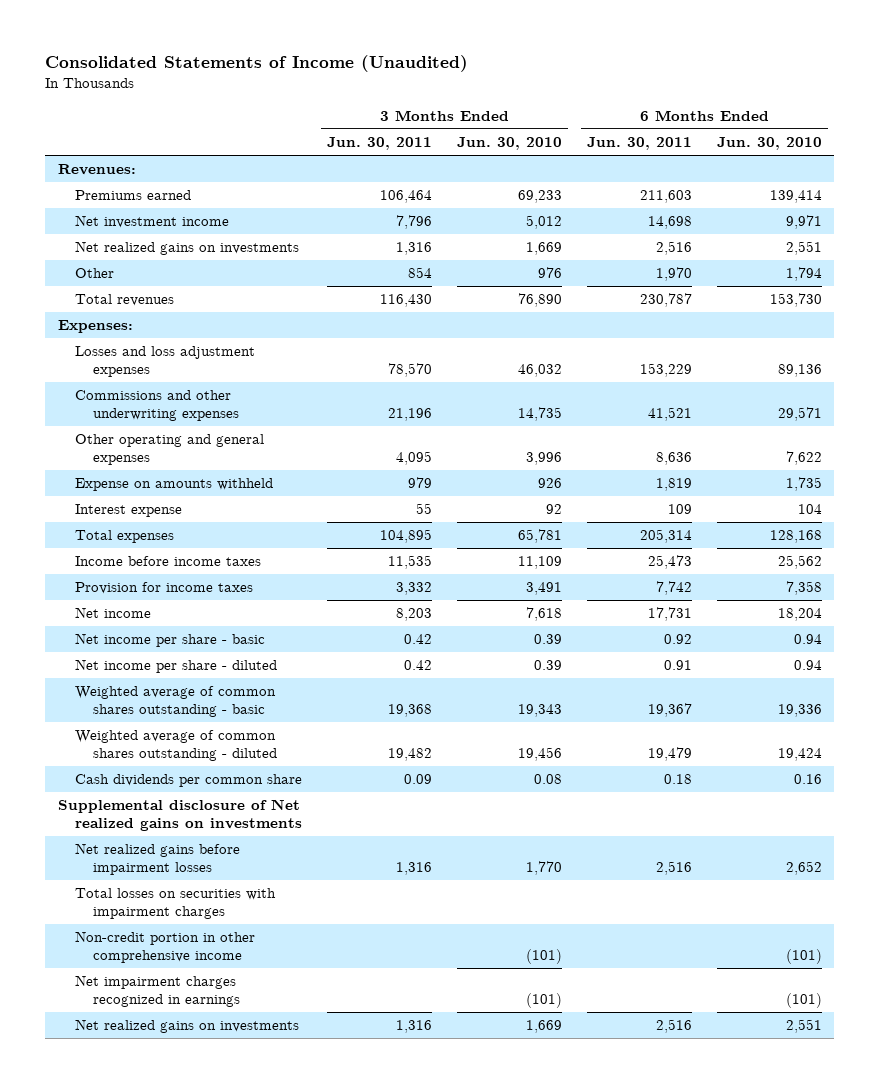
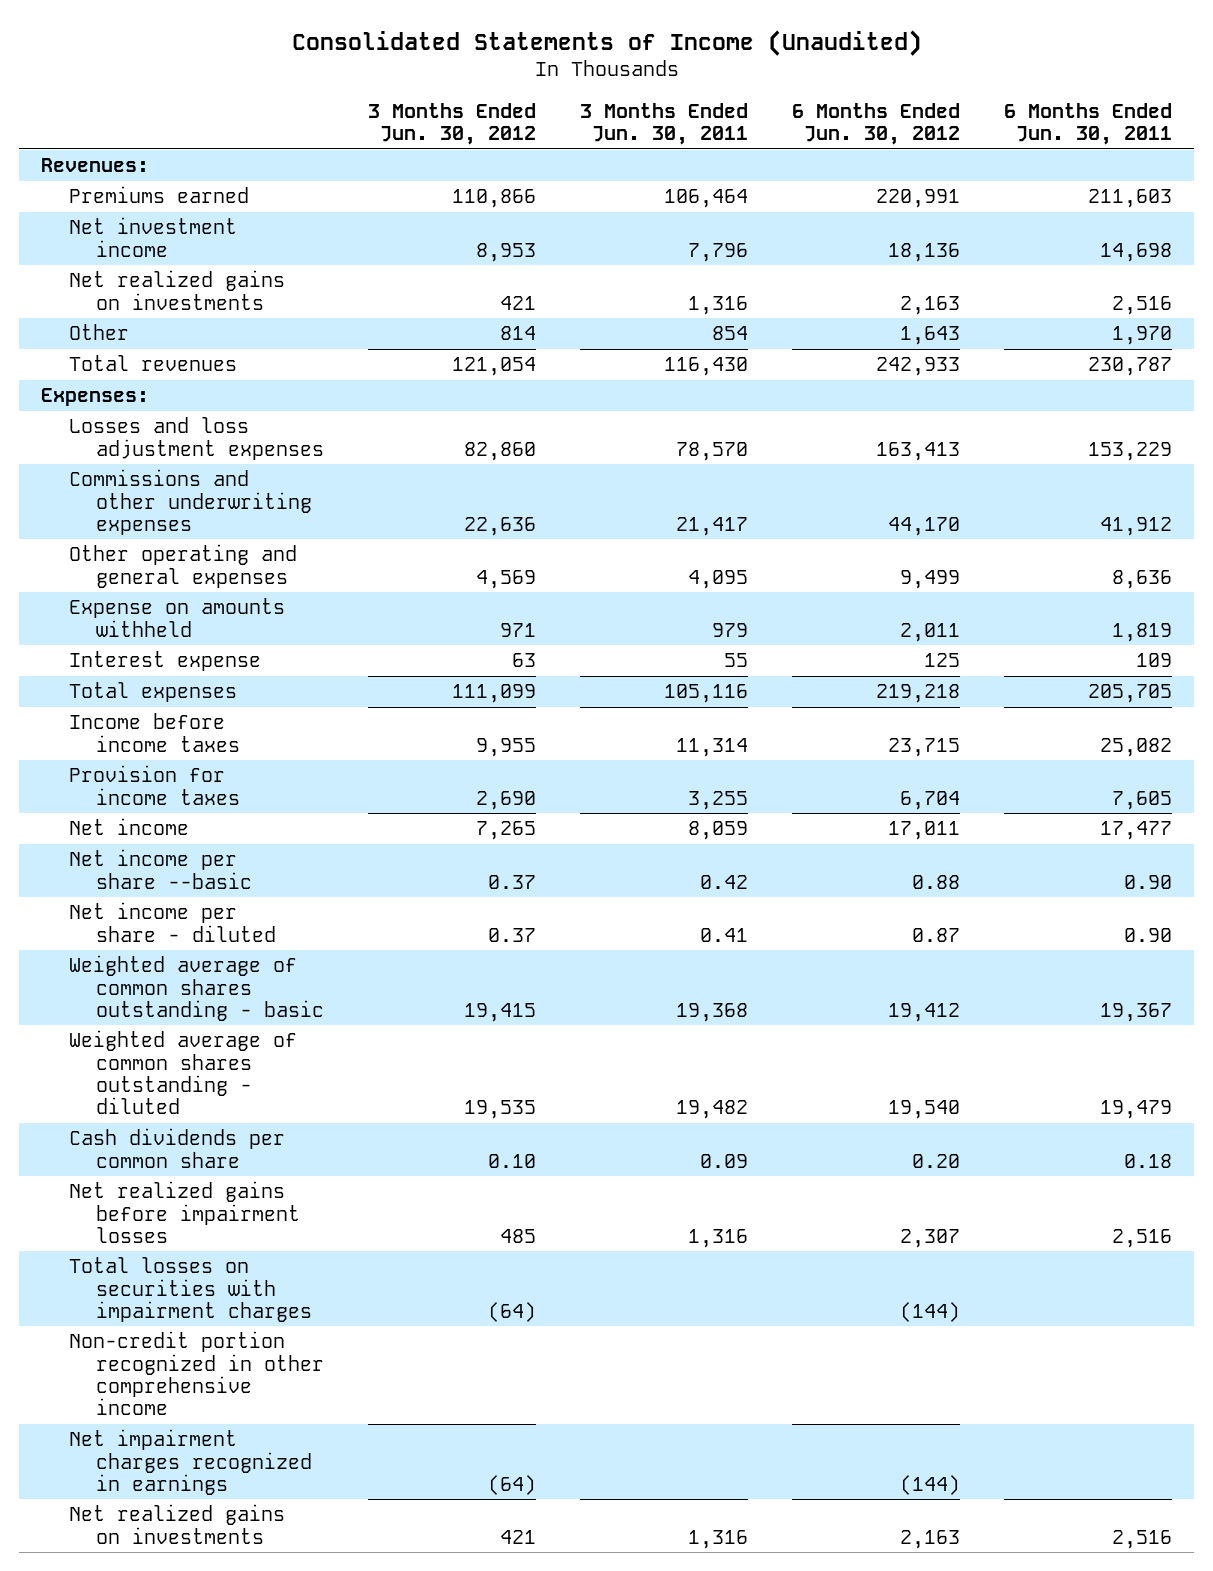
[457,137,563,151] Jun. 30, 2010 -> none
[717,137,823,151] Jun. 30, 2010 -> none
none -> [367,102,536,146] 3 Months Ended Jun. 30, 2012
none -> [791,102,960,146] 6 Months Ended Jun. 30, 2012
[388,407,433,421] 21,196 -> [675,516,748,536] 21,417
[648,406,693,421] 41,521 -> [1099,516,1172,536] 41,912
[380,529,433,544] 104,895 -> [663,684,748,704] 105,116
[640,529,693,544] 205,314 -> [1087,684,1172,704] 205,705
[388,555,433,570] 11,535 -> [675,737,748,757] 11,314
[648,555,693,570] 25,473 -> [1099,737,1172,757] 25,082
[396,582,433,596] 3,332 -> [687,790,748,810] 3,255
[656,581,693,596] 7,742 -> [1111,790,1172,810] 7,605
[396,608,433,622] 8,203 -> [687,821,748,841] 8,059
[648,607,693,622] 17,731 -> [1099,821,1172,841] 17,477
[75,633,266,648] Net income per share - basic -> [68,849,252,889] Net income per share --basic
[664,634,693,645] 0.92 -> [1123,874,1172,889] 0.90
[404,660,433,671] 0.42 -> [699,927,748,942] 0.41
[664,660,693,671] 0.91 -> [1123,927,1172,942] 0.90
[57,799,303,831] Supplemental disclosure of Net realized gains on investments -> none
[75,931,256,963] Non-credit portion in other comprehensive income -> [68,1331,324,1416] Non-credit portion recognized in other comprehensive income

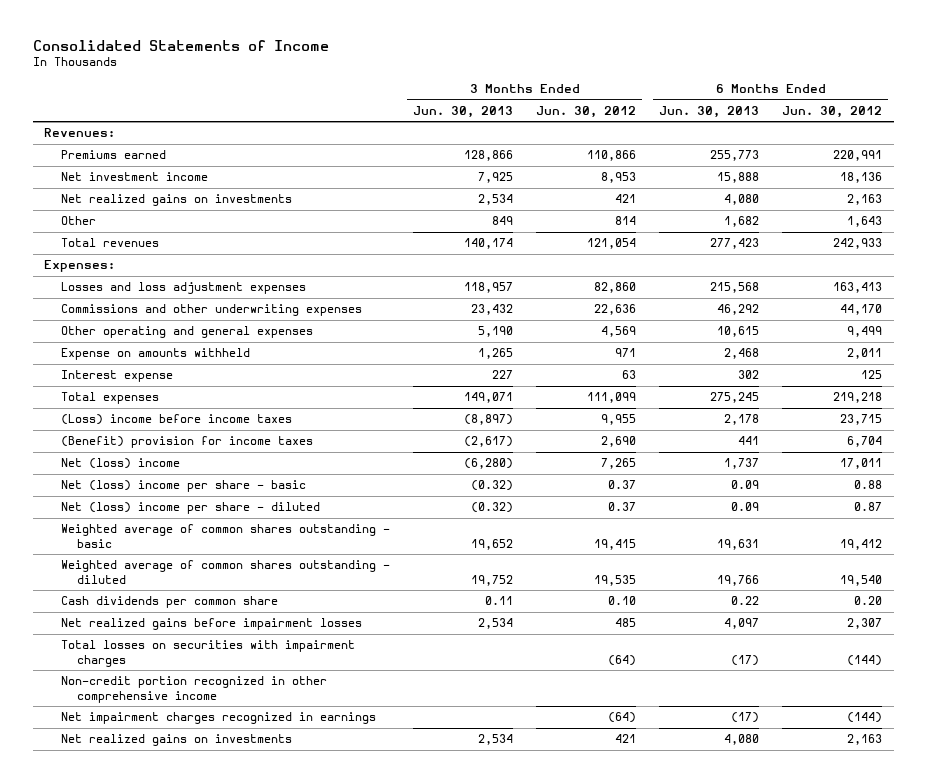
[291,29,922,56] Consolidated Statements of Income (Unaudited) -> [32,39,329,51] Consolidated Statements of Income
[579,102,748,146] 3 Months Ended Jun. 30, 2011 -> none
[1003,102,1172,146] 6 Months Ended Jun. 30, 2011 -> none
none -> [412,105,513,118] Jun. 30, 2013
none -> [659,105,760,118] Jun. 30, 2013
[68,713,240,752] Income before income taxes -> [60,414,292,426] (Loss) income before income taxes
[68,765,240,805] Provision for income taxes -> [60,436,313,449] (Benefit) provision for income taxes
[68,818,189,836] Net income -> [60,458,180,470] Net (loss) income
[68,849,252,889] Net income per share --basic -> [60,480,306,493] Net (loss) income per share - basic
[68,902,276,942] Net income per share - diluted -> [60,502,320,515] Net (loss) income per share - diluted

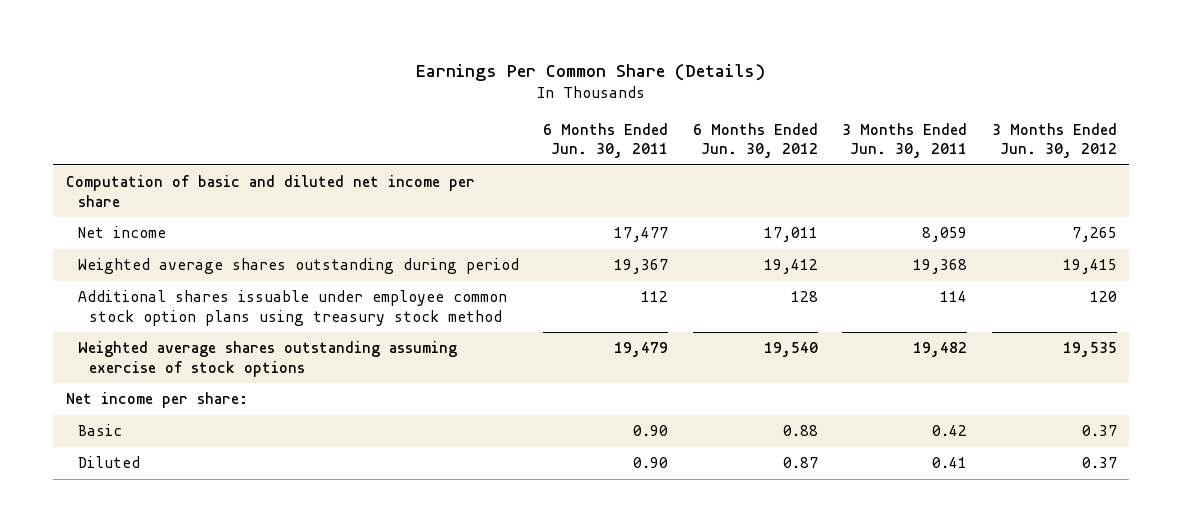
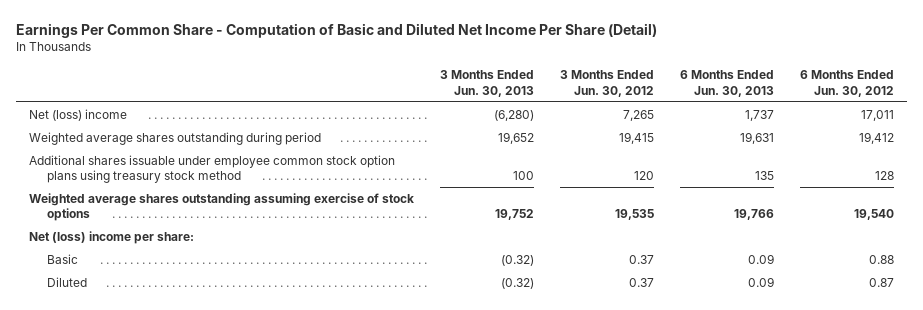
[416,64,766,82] Earnings Per Common Share (Details) -> [15,22,657,38] Earnings Per Common Share - Computation of Basic and Diluted Net Income Per Share (Detail)
[543,122,669,159] 6 Months Ended Jun. 30, 2011 -> none
[842,122,968,159] 3 Months Ended Jun. 30, 2011 -> none
none -> [439,70,534,97] 3 Months Ended Jun. 30, 2013
none -> [679,70,774,97] 6 Months Ended Jun. 30, 2013
[65,175,475,207] Computation of basic and diluted net income per share -> none
[77,226,166,239] Net income -> [28,108,127,121] Net (loss) income
[65,392,248,409] Net income per share: -> [28,230,194,244] Net (loss) income per share:

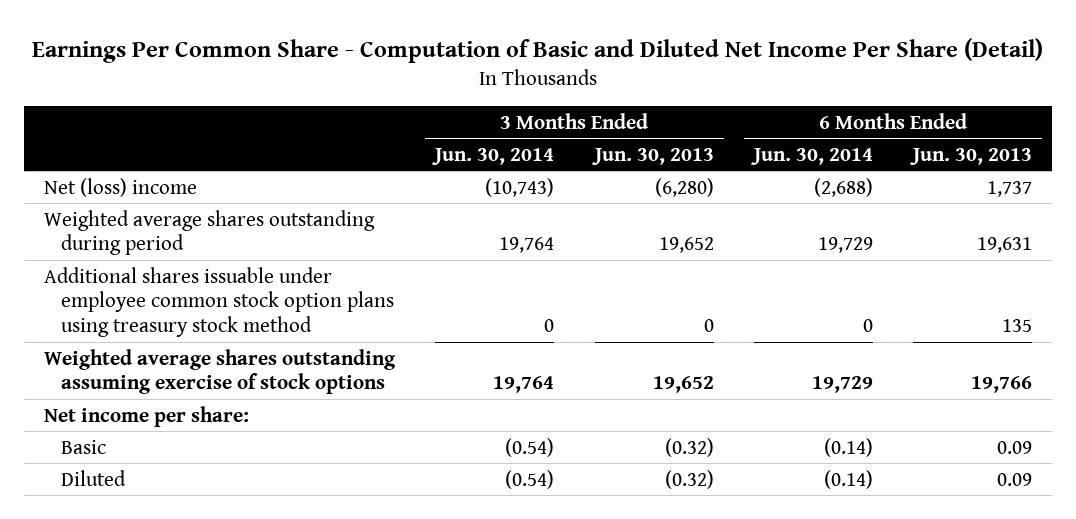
[559,70,654,97] 3 Months Ended Jun. 30, 2012 -> none
[799,70,894,97] 6 Months Ended Jun. 30, 2012 -> none
none -> [432,147,555,165] Jun. 30, 2014
none -> [750,147,873,165] Jun. 30, 2014
[512,171,534,181] 100 -> [703,318,714,332] 0
[494,209,534,221] 19,752 -> [652,376,714,394] 19,652
[28,230,194,244] Net (loss) income per share: -> [44,405,250,427] Net income per share:

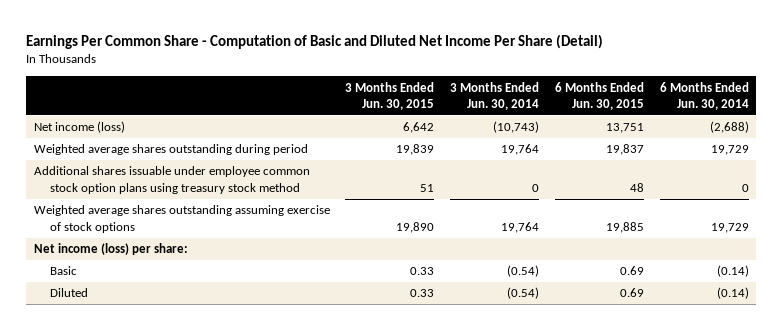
[591,147,714,165] Jun. 30, 2013 -> none
[909,147,1032,165] Jun. 30, 2013 -> none
none -> [345,81,435,110] 3 Months Ended Jun. 30, 2015
none -> [554,81,644,110] 6 Months Ended Jun. 30, 2015
[44,177,198,197] Net (loss) income -> [33,121,125,134] Net income (loss)
[44,405,250,427] Net income per share: -> [33,243,188,256] Net income (loss) per share:

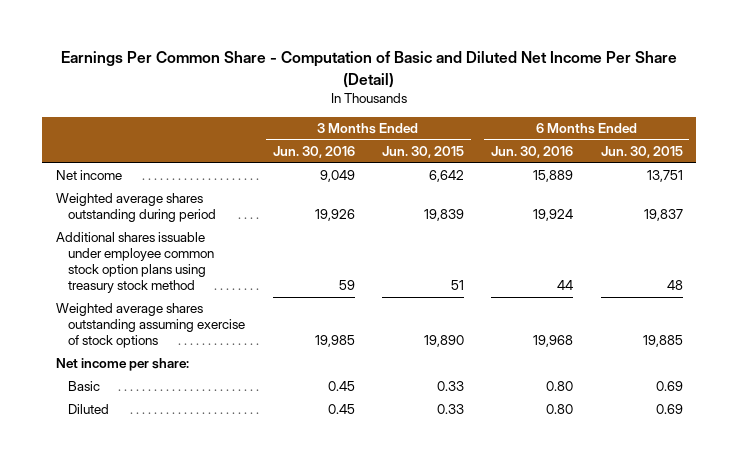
[450,81,540,110] 3 Months Ended Jun. 30, 2014 -> none
[659,81,749,110] 6 Months Ended Jun. 30, 2014 -> none
none -> [272,146,355,159] Jun. 30, 2016
none -> [491,146,574,159] Jun. 30, 2016
[33,121,125,134] Net income (loss) -> [55,170,122,181] Net income
[33,243,188,256] Net income (loss) per share: -> [55,358,189,372] Net income per share:

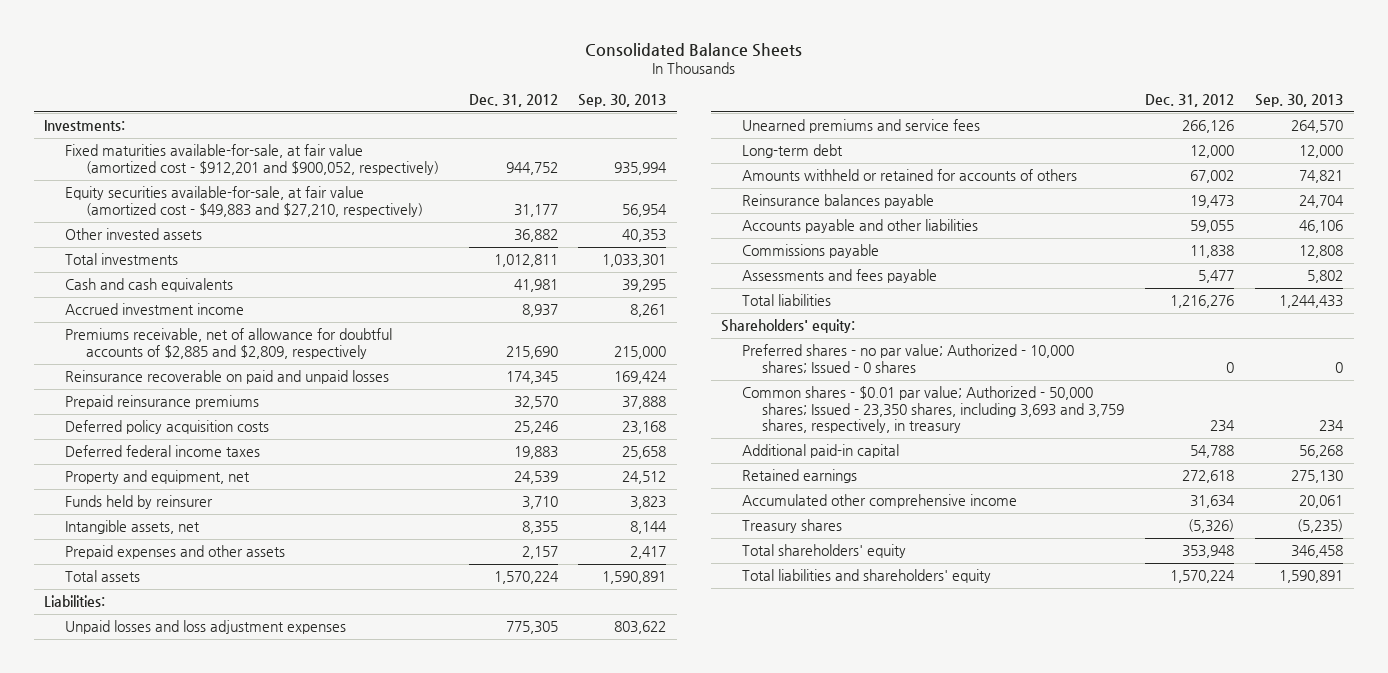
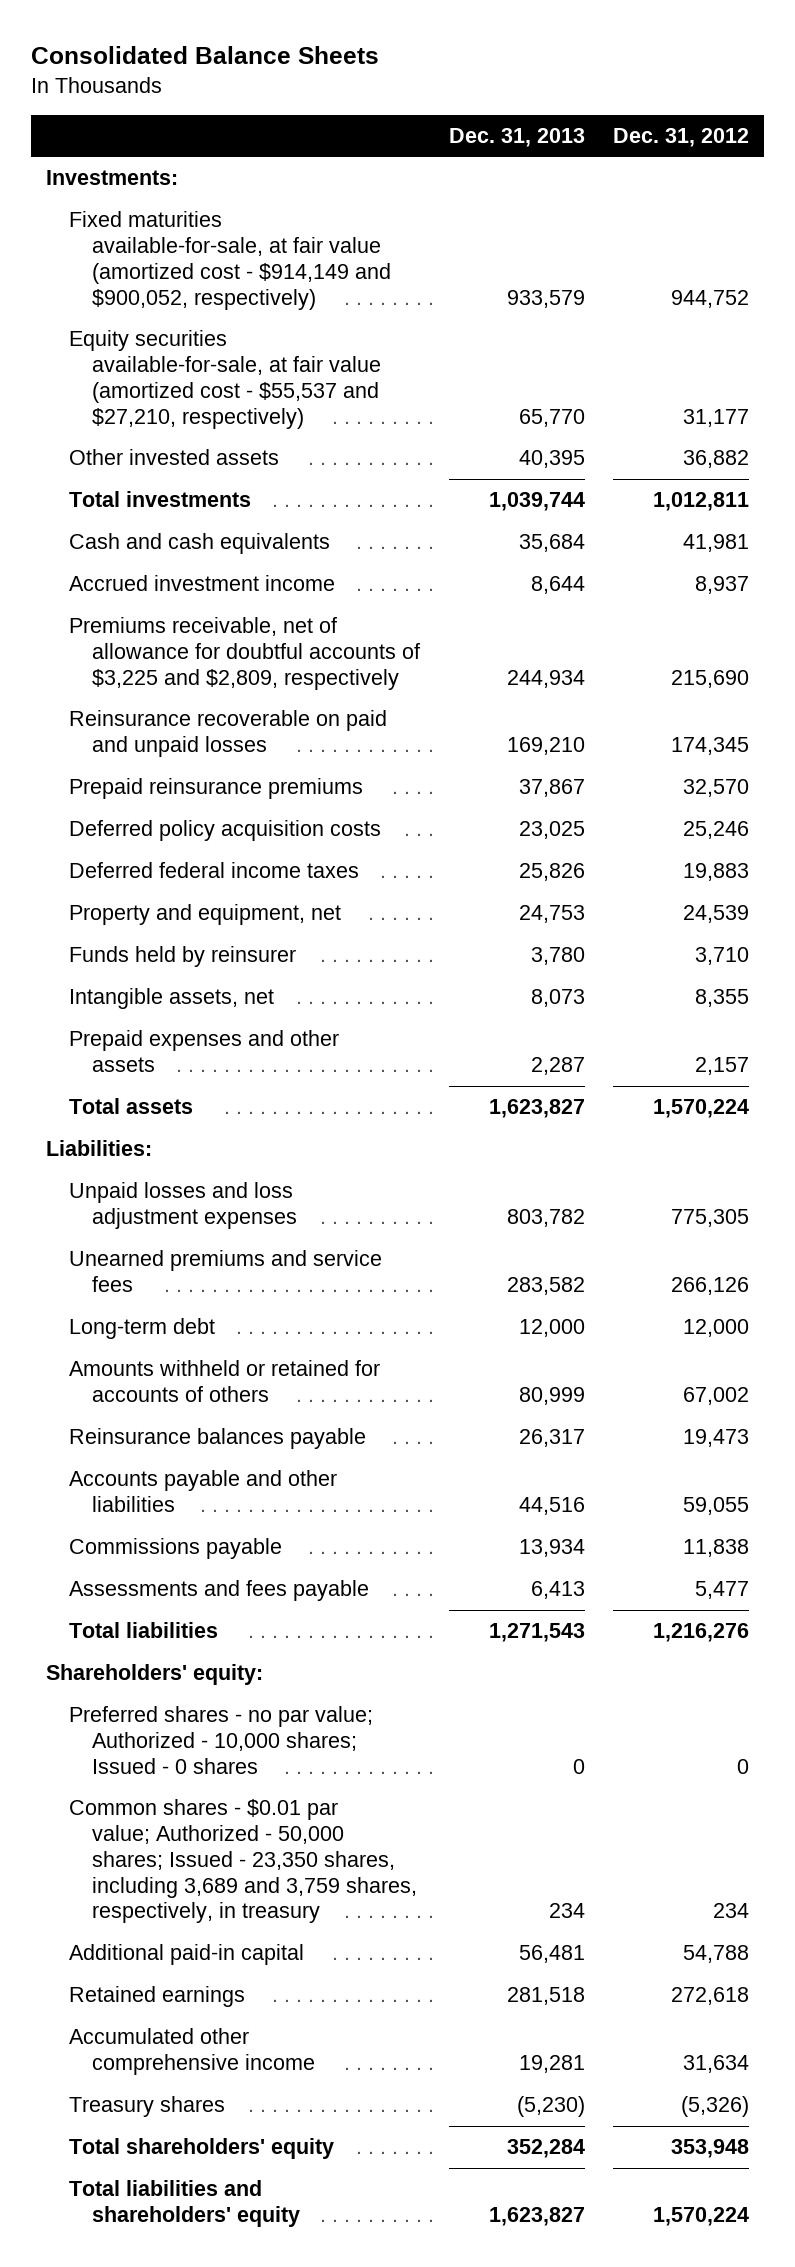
[578,94,667,108] Sep. 30, 2013 -> none
none -> [448,127,585,147] Dec. 31, 2013
[64,144,439,175] Fixed maturities available-for-sale, at fair value (amortized cost - $912,201 and $900,052, respectively) -> [68,211,391,310] Fixed maturities available-for-sale, at fair value (amortized cost - $914,149 and $900,052, respectively)
[64,186,423,217] Equity securities available-for-sale, at fair value (amortized cost - $49,883 and $27,210, respectively) -> [68,330,381,429] Equity securities available-for-sale, at fair value (amortized cost - $55,537 and $27,210, respectively)
[64,328,392,359] Premiums receivable, net of allowance for doubtful accounts of $2,885 and $2,809, respectively -> [68,617,420,690] Premiums receivable, net of allowance for doubtful accounts of $3,225 and $2,809, respectively
[741,386,1125,434] Common shares - $0.01 par value; Authorized - 50,000 shares; Issued - 23,350 shares, including 3,693 and 3,759 shares, respectively, in treasury -> [68,1799,417,1924] Common shares - $0.01 par value; Authorized - 50,000 shares; Issued - 23,350 shares, including 3,689 and 3,759 shares, respectively, in treasury

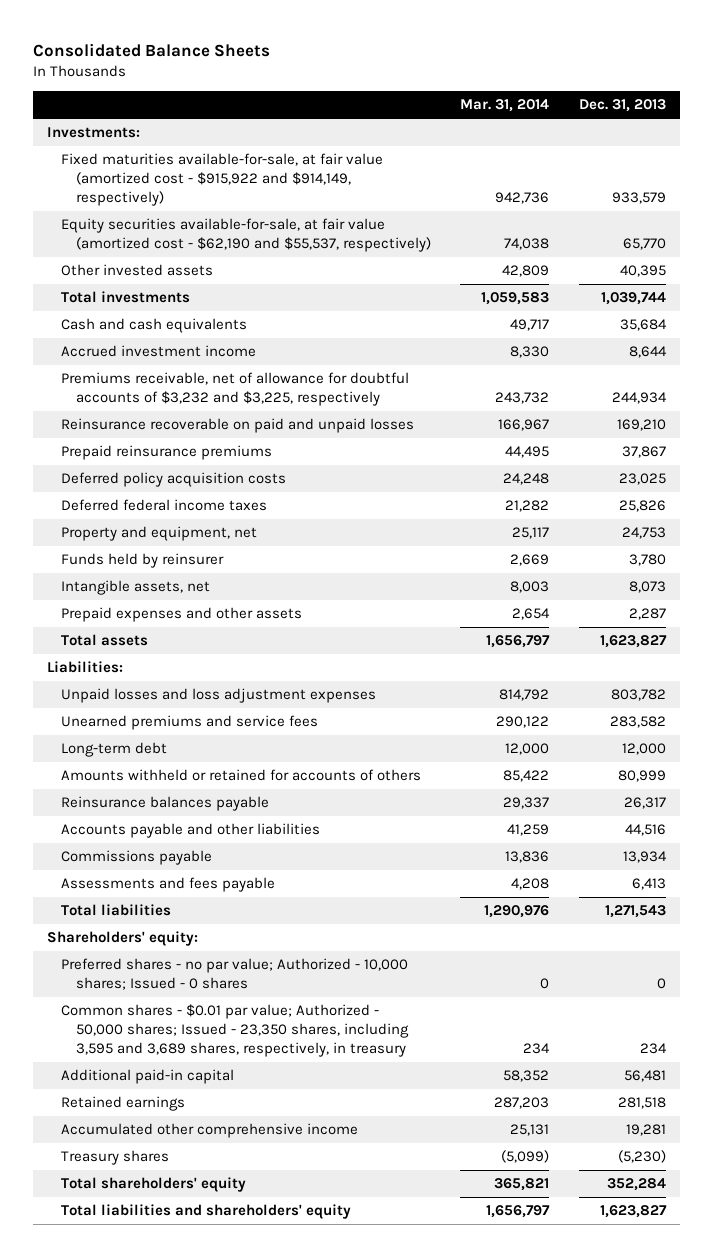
[613,127,750,147] Dec. 31, 2012 -> none
none -> [460,99,550,113] Mar. 31, 2014
[68,211,391,310] Fixed maturities available-for-sale, at fair value (amortized cost - $914,149 and $900,052, respectively) -> [61,153,384,206] Fixed maturities available-for-sale, at fair value (amortized cost - $915,922 and $914,149, respectively)
[68,330,381,429] Equity securities available-for-sale, at fair value (amortized cost - $55,537 and $27,210, respectively) -> [61,218,431,253] Equity securities available-for-sale, at fair value (amortized cost - $62,190 and $55,537, respectively)
[68,617,420,690] Premiums receivable, net of allowance for doubtful accounts of $3,225 and $2,809, respectively -> [61,372,410,407] Premiums receivable, net of allowance for doubtful accounts of $3,232 and $3,225, respectively
[68,1799,417,1924] Common shares - $0.01 par value; Authorized - 50,000 shares; Issued - 23,350 shares, including 3,689 and 3,759 shares, respectively, in treasury -> [61,1004,409,1057] Common shares - $0.01 par value; Authorized - 50,000 shares; Issued - 23,350 shares, including 3,595 and 3,689 shares, respectively, in treasury

